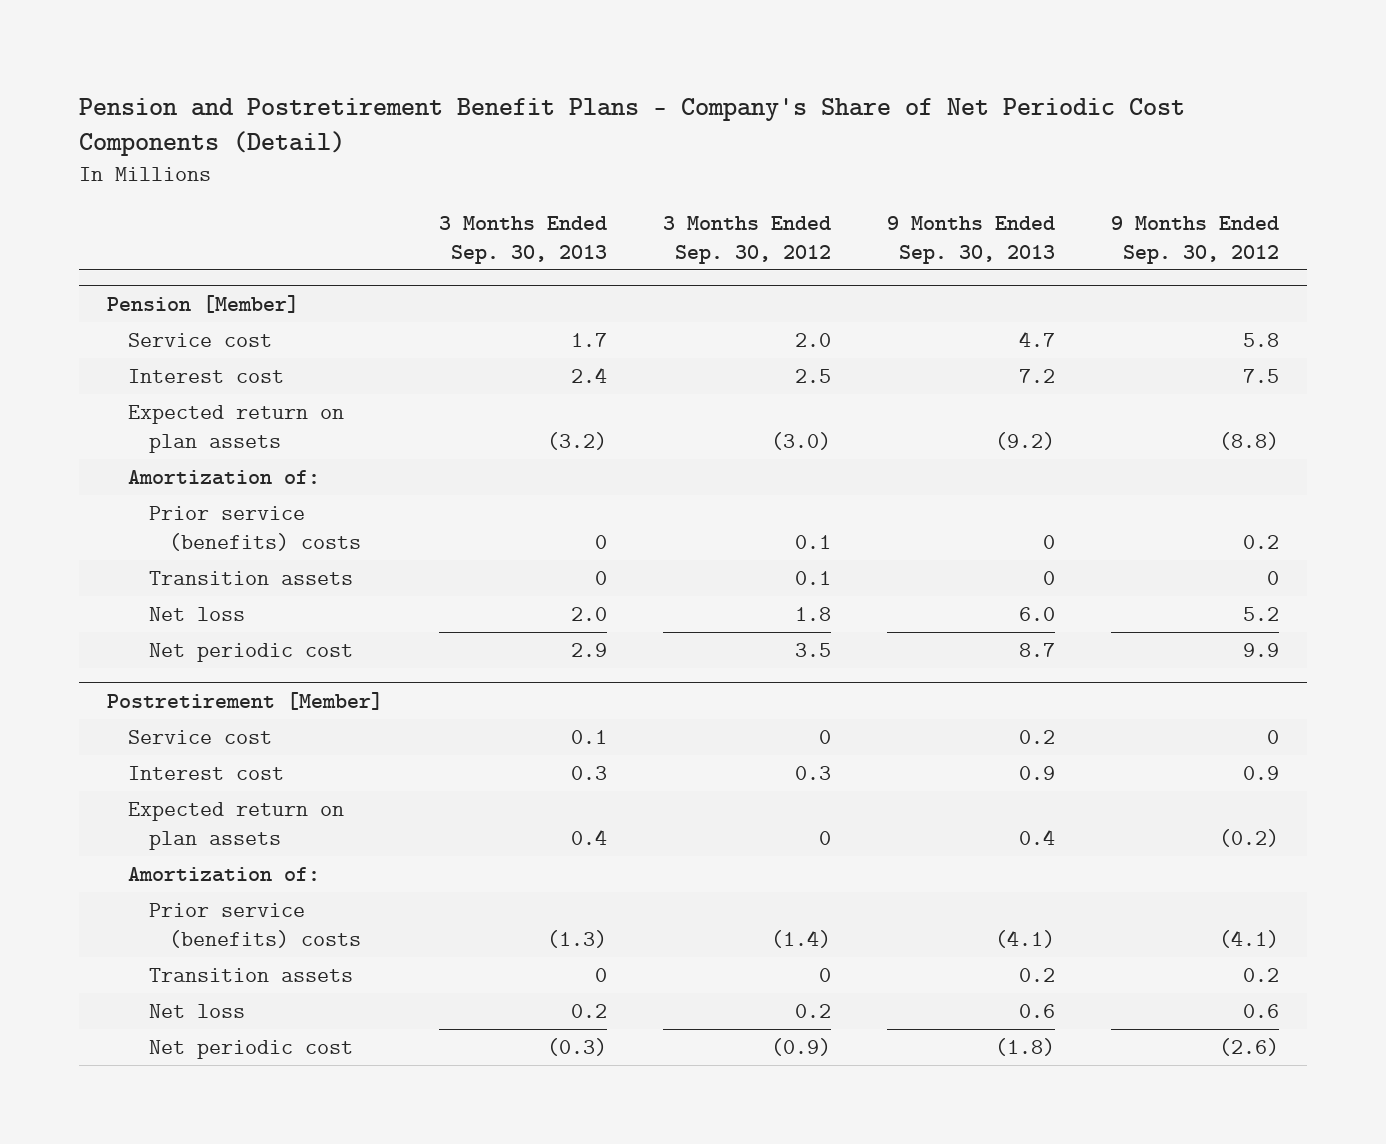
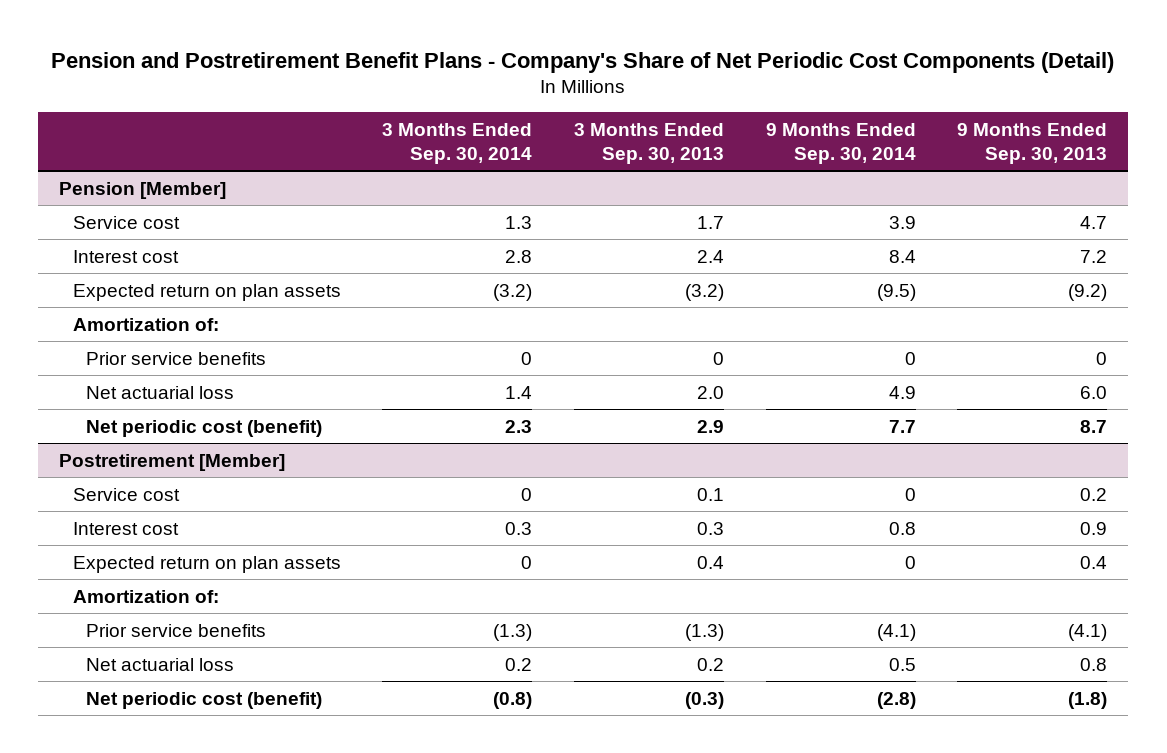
[663,215,832,264] 3 Months Ended Sep. 30, 2012 -> none
[1111,215,1280,264] 9 Months Ended Sep. 30, 2012 -> none
none -> [382,122,533,164] 3 Months Ended Sep. 30, 2014
none -> [765,122,916,164] 9 Months Ended Sep. 30, 2014
[148,571,353,586] Transition assets -> none
[148,506,362,552] Prior service (benefits) costs -> [85,351,266,365] Prior service benefits
[148,607,245,622] Net loss -> [85,385,234,399] Net actuarial loss
[148,643,353,663] Net periodic cost -> [85,419,322,437] Net periodic cost (benefit)
[148,968,353,983] Transition assets -> none
[148,903,362,949] Prior service (benefits) costs -> [85,623,266,637] Prior service benefits
[148,1004,245,1019] Net loss -> [85,657,234,671] Net actuarial loss
[1019,1004,1056,1019] 0.6 -> [1080,657,1108,671] 0.8
[148,1040,353,1060] Net periodic cost -> [85,691,322,709] Net periodic cost (benefit)

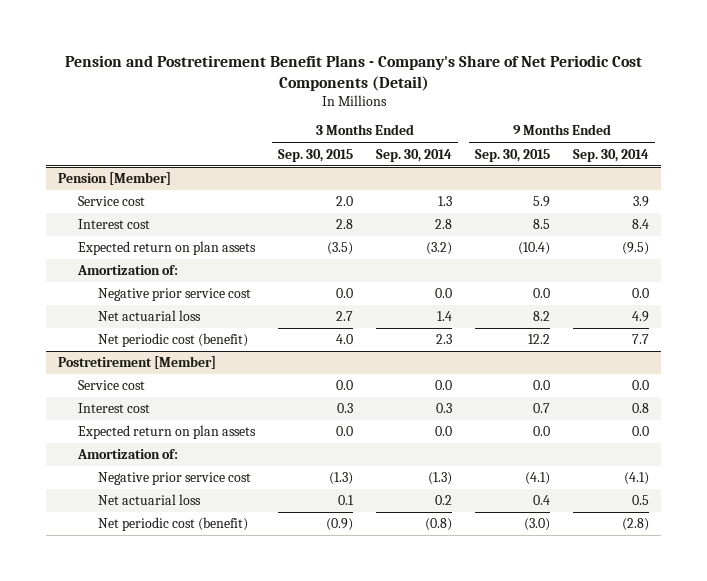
[573,122,724,164] 3 Months Ended Sep. 30, 2013 -> none
[957,122,1108,164] 9 Months Ended Sep. 30, 2013 -> none
none -> [278,148,354,162] Sep. 30, 2015
none -> [475,148,551,162] Sep. 30, 2015
[85,351,266,365] Prior service benefits -> [97,288,251,302] Negative prior service cost
[521,351,533,365] 0 -> [435,288,453,299] 0.0
[904,351,916,365] 0 -> [632,288,650,299] 0.0
[521,487,533,501] 0 -> [435,380,453,391] 0.0
[904,487,916,501] 0 -> [632,380,650,391] 0.0
[521,555,533,569] 0 -> [435,426,453,437] 0.0
[904,555,916,569] 0 -> [632,426,650,437] 0.0
[85,623,266,637] Prior service benefits -> [97,472,251,486] Negative prior service cost

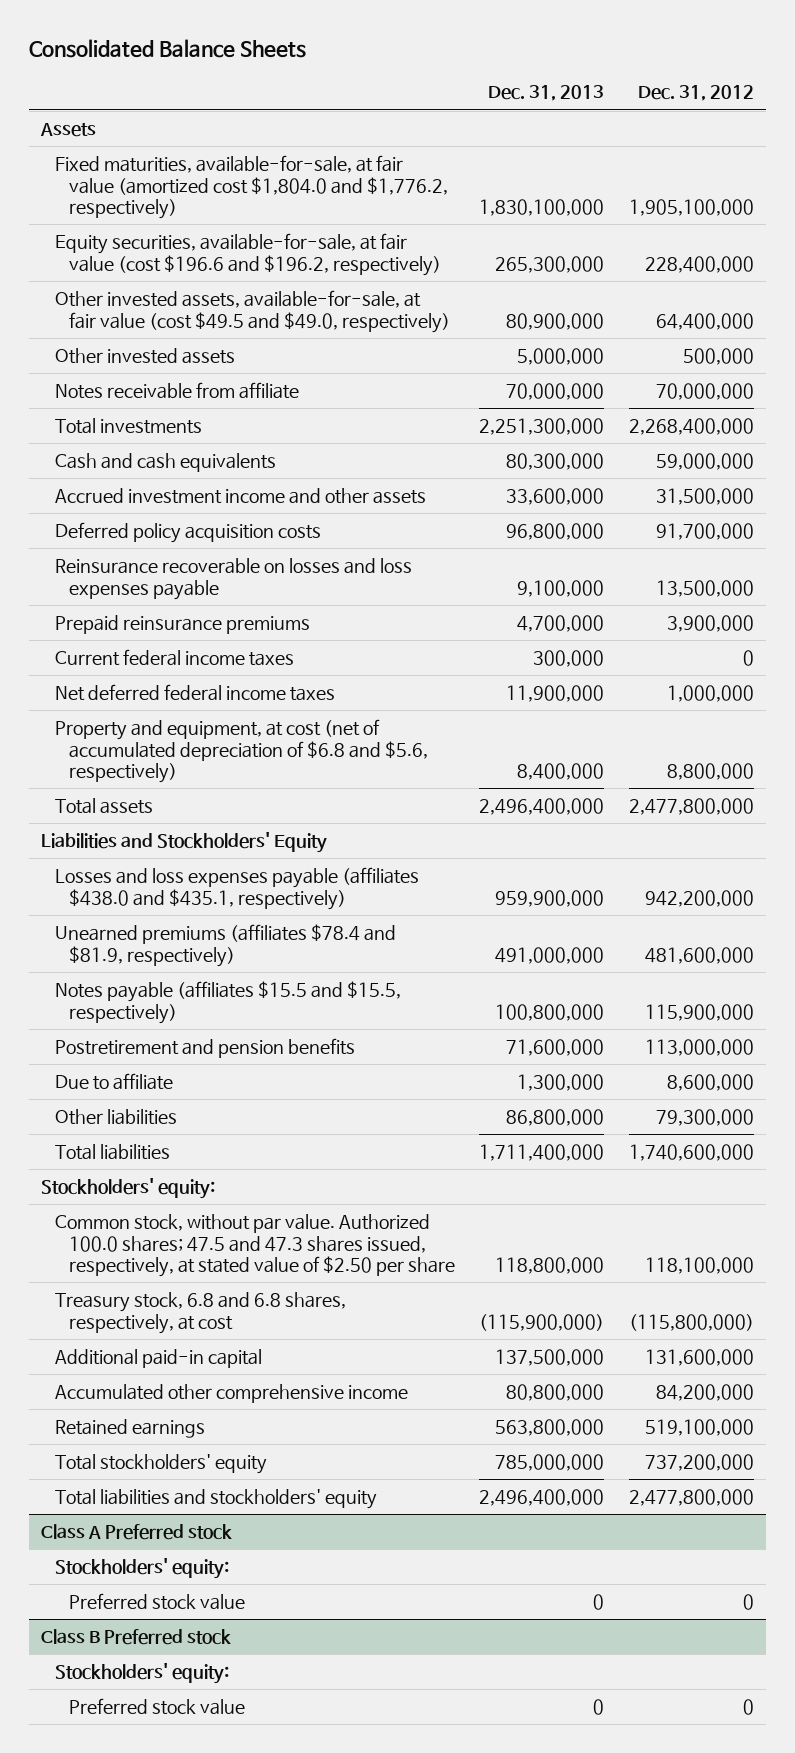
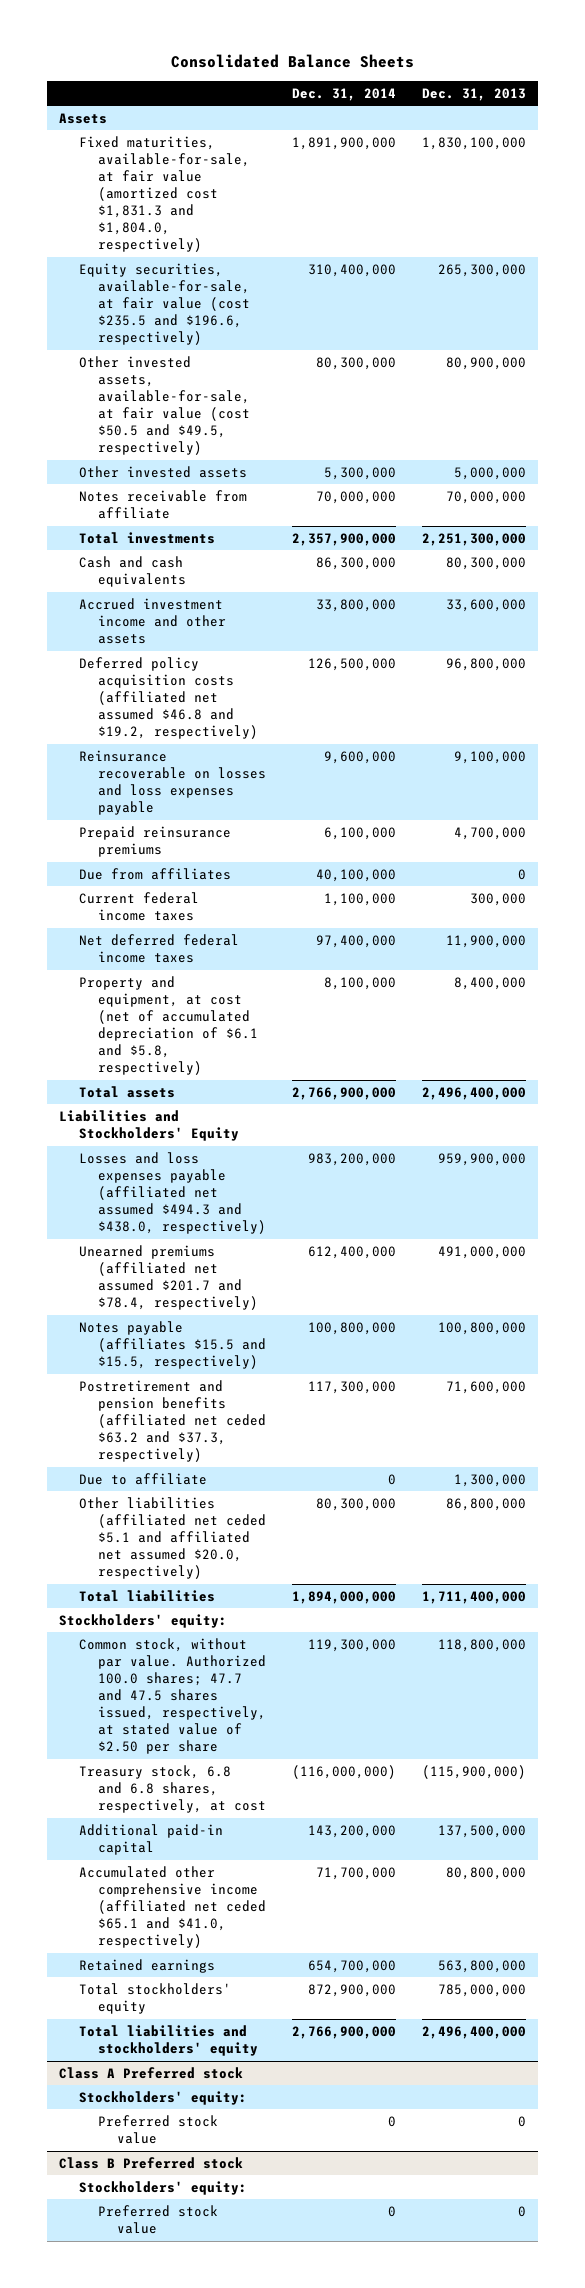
[638,85,755,102] Dec. 31, 2012 -> none
none -> [291,87,396,101] Dec. 31, 2014
[54,155,448,219] Fixed maturities, available-for-sale, at fair value (amortized cost $1,804.0 and $1,776.2, respectively) -> [78,135,251,253] Fixed maturities, available-for-sale, at fair value (amortized cost $1,831.3 and $1,804.0, respectively)
[54,233,441,276] Equity securities, available-for-sale, at fair value (cost $196.6 and $196.2, respectively) -> [78,262,251,346] Equity securities, available-for-sale, at fair value (cost $235.5 and $196.6, respectively)
[54,290,450,333] Other invested assets, available-for-sale, at fair value (cost $49.5 and $49.0, respectively) -> [78,355,251,456] Other invested assets, available-for-sale, at fair value (cost $50.5 and $49.5, respectively)
[54,522,321,544] Deferred policy acquisition costs -> [78,656,259,740] Deferred policy acquisition costs (affiliated net assumed $46.8 and $19.2, respectively)
none -> [78,867,231,880] Due from affiliates
[54,719,428,783] Property and equipment, at cost (net of accumulated depreciation of $6.8 and $5.6, respectively) -> [78,975,259,1076] Property and equipment, at cost (net of accumulated depreciation of $6.1 and $5.8, respectively)
[54,867,419,910] Losses and loss expenses payable (affiliates $438.0 and $435.1, respectively) -> [78,1151,267,1235] Losses and loss expenses payable (affiliated net assumed $494.3 and $438.0, respectively)
[54,924,396,967] Unearned premiums (affiliates $78.4 and $81.9, respectively) -> [78,1244,259,1311] Unearned premiums (affiliated net assumed $201.7 and $78.4, respectively)
[54,1038,355,1059] Postretirement and pension benefits -> [78,1379,267,1463] Postretirement and pension benefits (affiliated net ceded $63.2 and $37.3, respectively)
[54,1109,177,1126] Other liabilities -> [78,1496,267,1580] Other liabilities (affiliated net ceded $5.1 and affiliated net assumed $20.0, respectively)
[54,1214,455,1277] Common stock, without par value. Authorized 100.0 shares; 47.5 and 47.3 shares issued, respectively, at stated value of $2.50 per share -> [78,1637,267,1755] Common stock, without par value. Authorized 100.0 shares; 47.7 and 47.5 shares issued, respectively, at stated value of $2.50 per share
[54,1384,408,1404] Accumulated other comprehensive income -> [78,1865,267,1949] Accumulated other comprehensive income (affiliated net ceded $65.1 and $41.0, respectively)

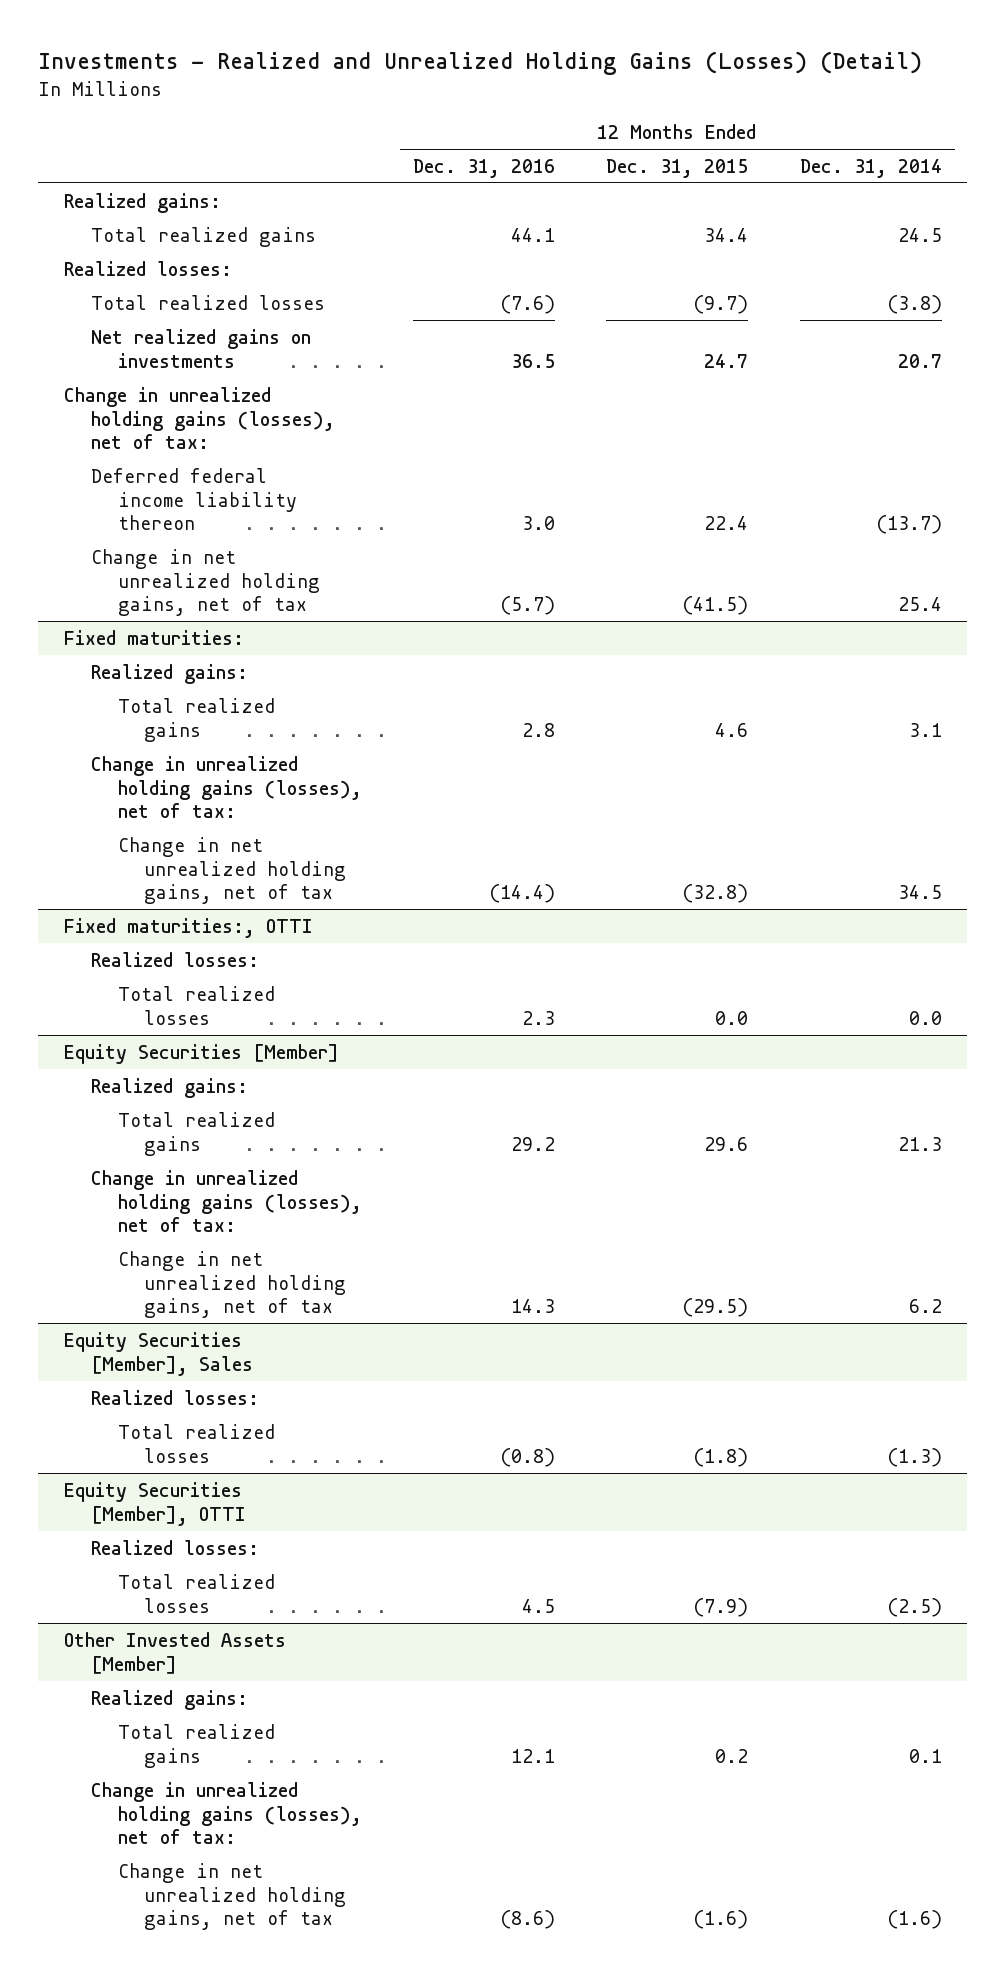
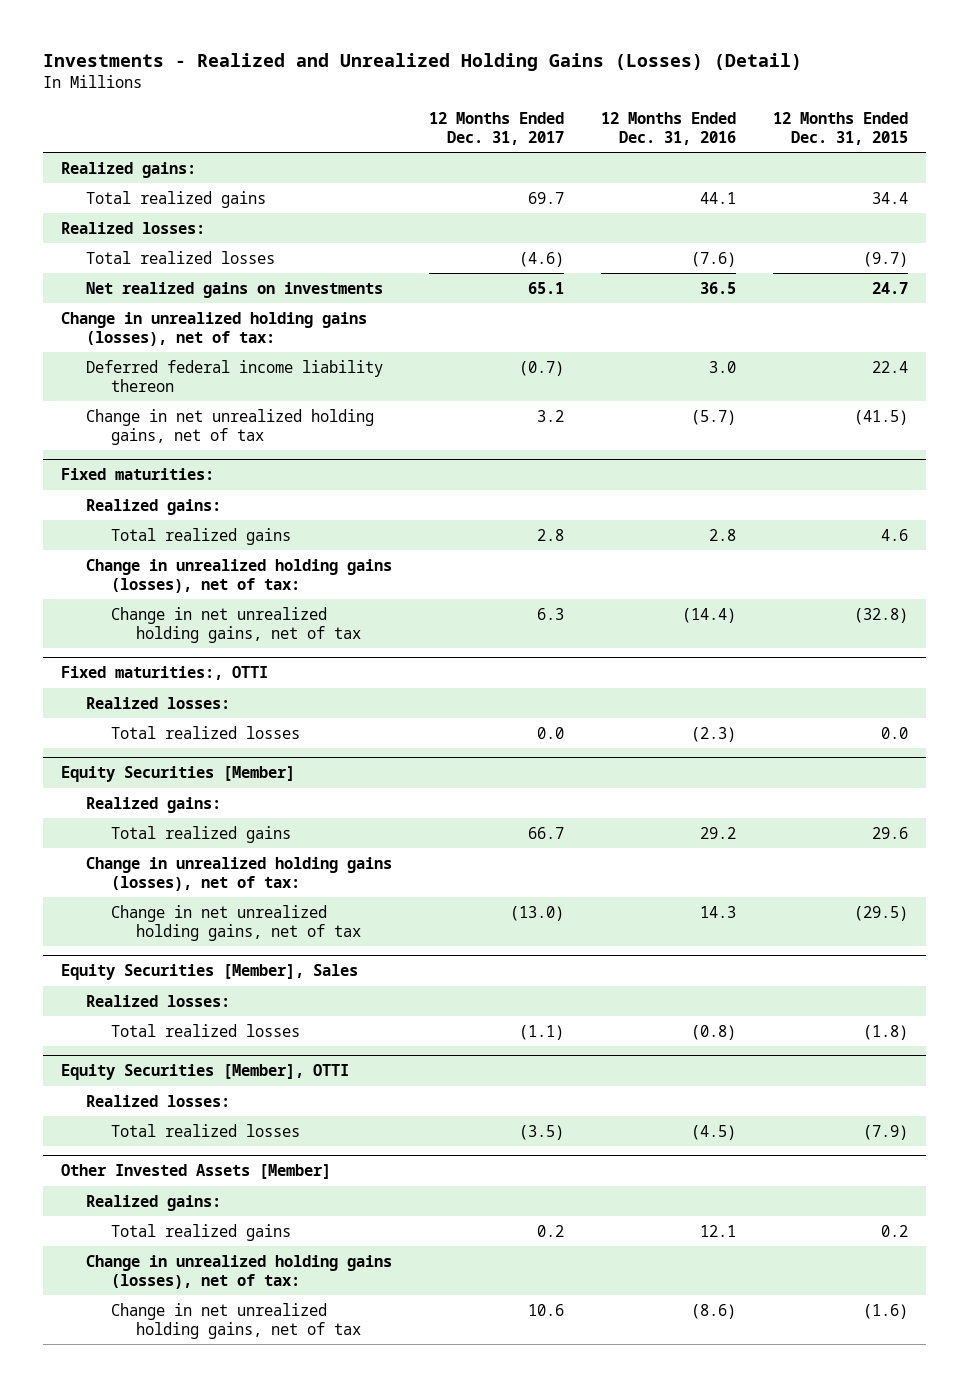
[799,158,942,178] Dec. 31, 2014 -> none
none -> [428,112,564,145] 12 Months Ended Dec. 31, 2017
[521,1010,555,1025] 2.3 -> [690,726,736,742] (2.3)
[521,1598,555,1613] 4.5 -> [690,1124,736,1140] (4.5)

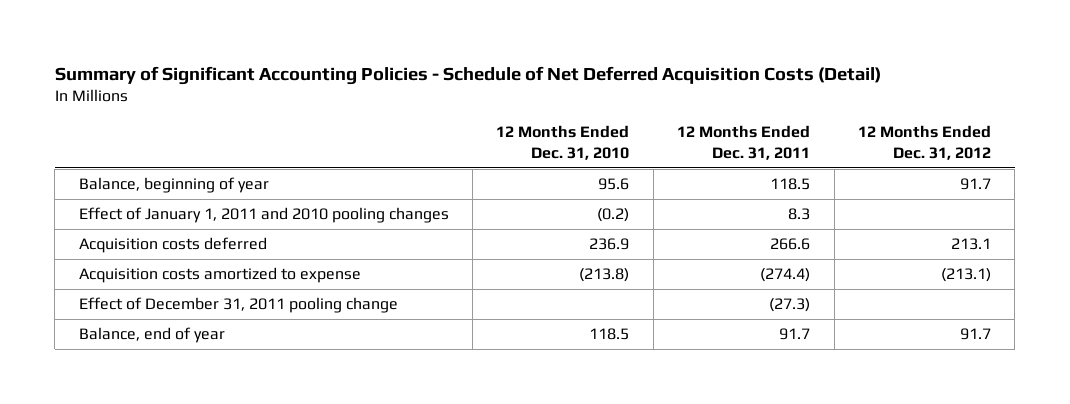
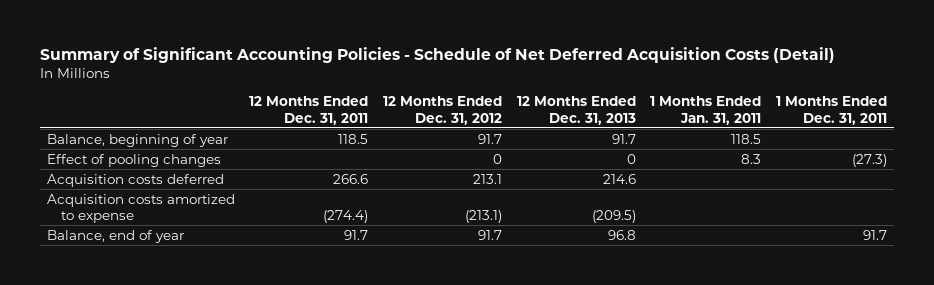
[496,125,630,161] 12 Months Ended Dec. 31, 2010 -> none
none -> [516,96,636,125] 12 Months Ended Dec. 31, 2013
none -> [650,96,762,125] 1 Months Ended Jan. 31, 2011
none -> [775,96,887,125] 1 Months Ended Dec. 31, 2011
[78,207,449,224] Effect of January 1, 2011 and 2010 pooling changes -> none
none -> [46,153,221,167] Effect of pooling changes
[78,297,398,314] Effect of December 31, 2011 pooling change -> none

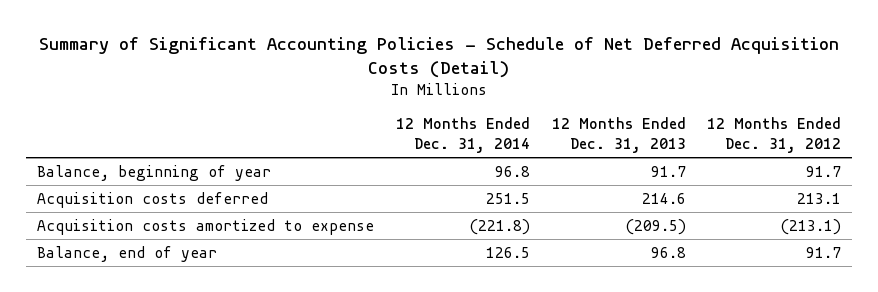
[249,96,369,125] 12 Months Ended Dec. 31, 2011 -> none
[650,96,762,125] 1 Months Ended Jan. 31, 2011 -> none
[775,96,887,125] 1 Months Ended Dec. 31, 2011 -> none
none -> [395,117,530,153] 12 Months Ended Dec. 31, 2014
[46,153,221,167] Effect of pooling changes -> none

